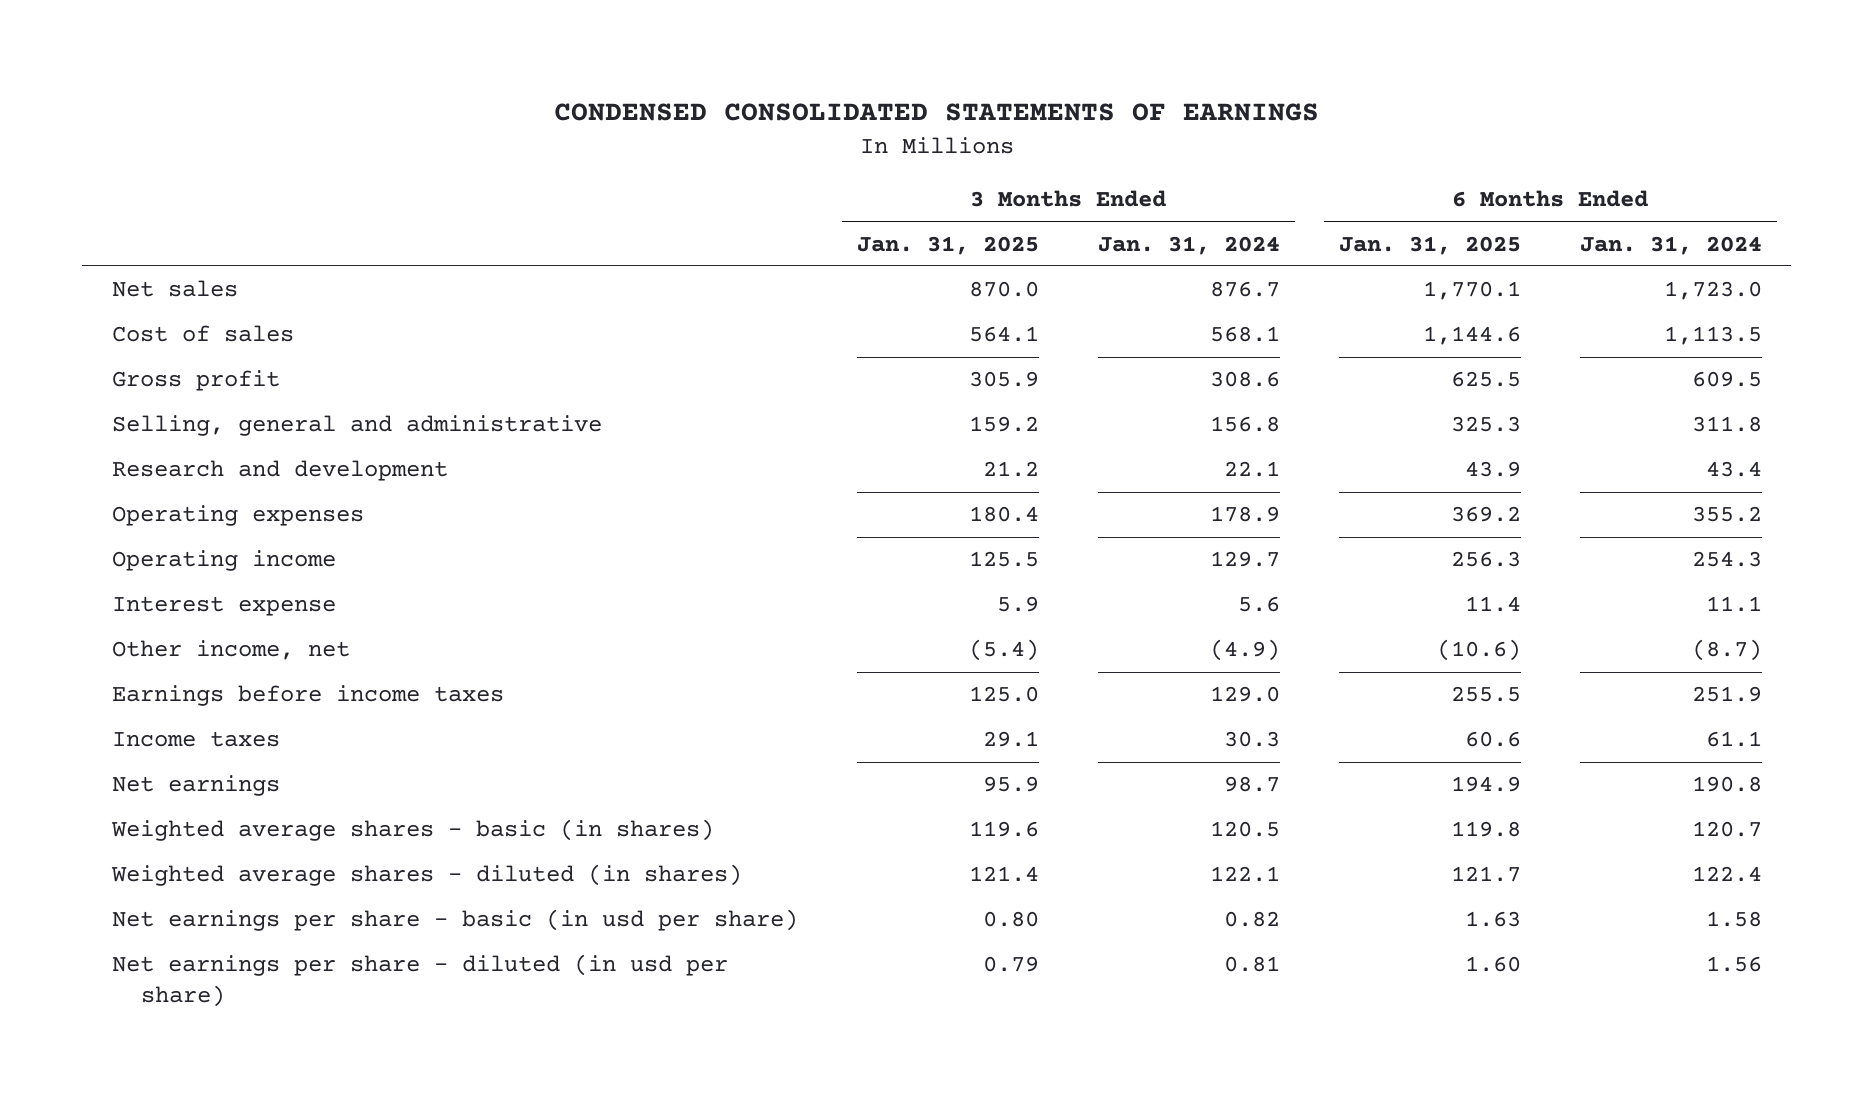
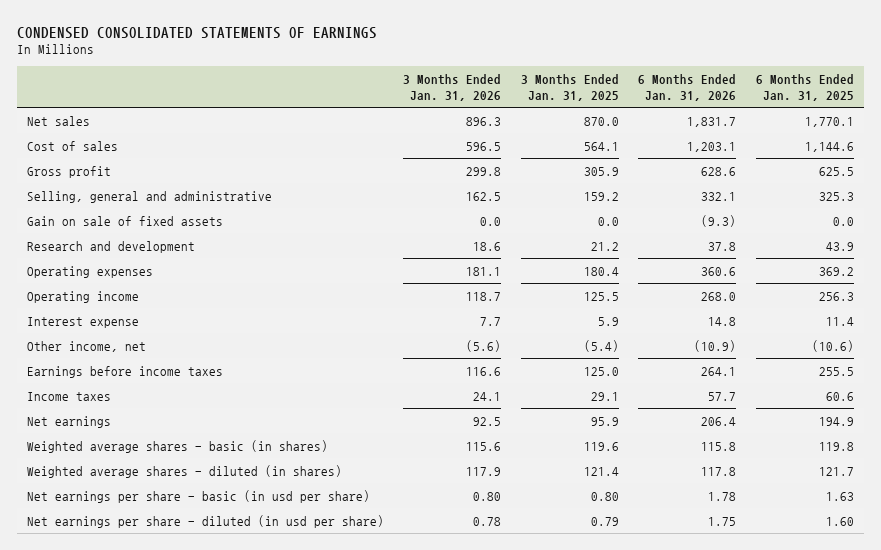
[1097,235,1280,255] Jan. 31, 2024 -> none
[1579,235,1762,255] Jan. 31, 2024 -> none
none -> [403,73,502,101] 3 Months Ended Jan. 31, 2026
none -> [638,73,737,101] 6 Months Ended Jan. 31, 2026
none -> [26,215,223,226] Gain on sale of fixed assets

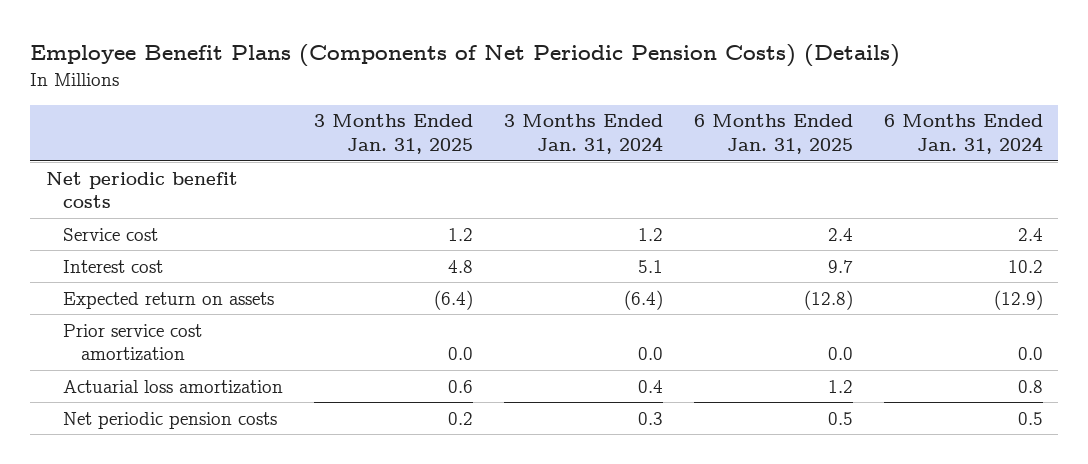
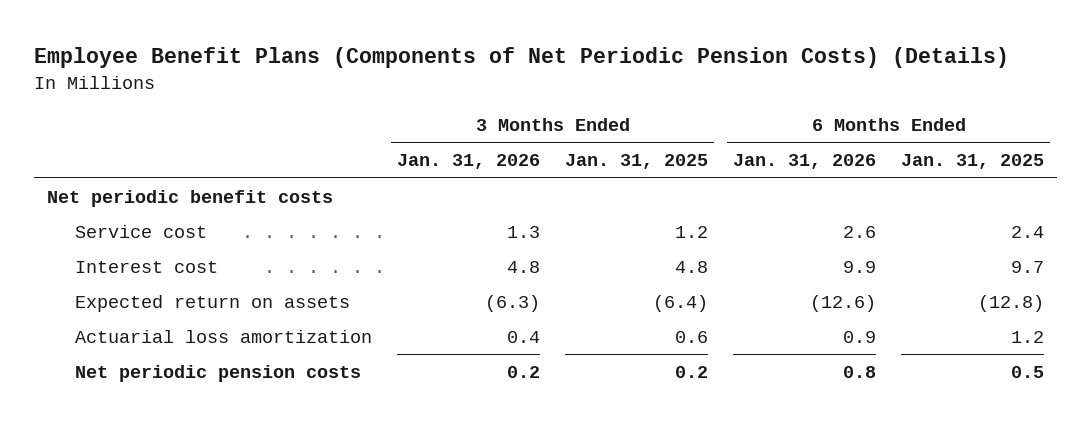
[503,114,663,155] 3 Months Ended Jan. 31, 2024 -> none
[883,114,1043,155] 6 Months Ended Jan. 31, 2024 -> none
none -> [397,154,541,170] Jan. 31, 2026
none -> [733,154,877,170] Jan. 31, 2026
[63,323,203,361] Prior service cost amortization -> none

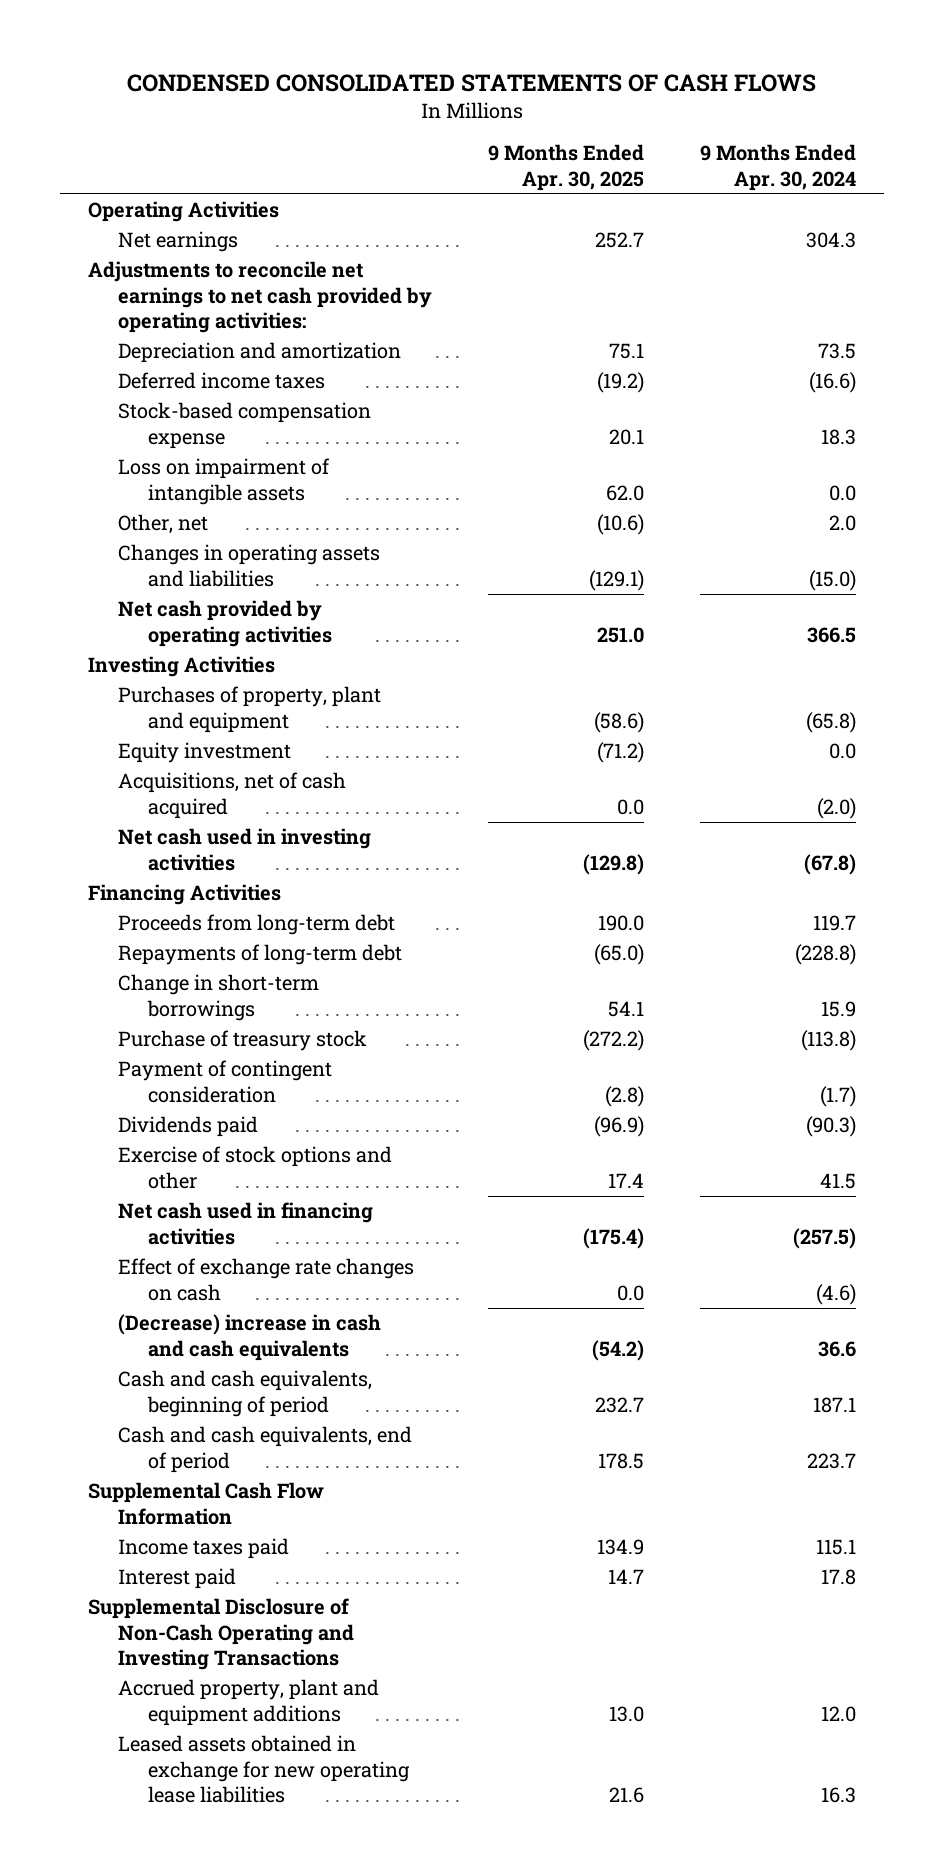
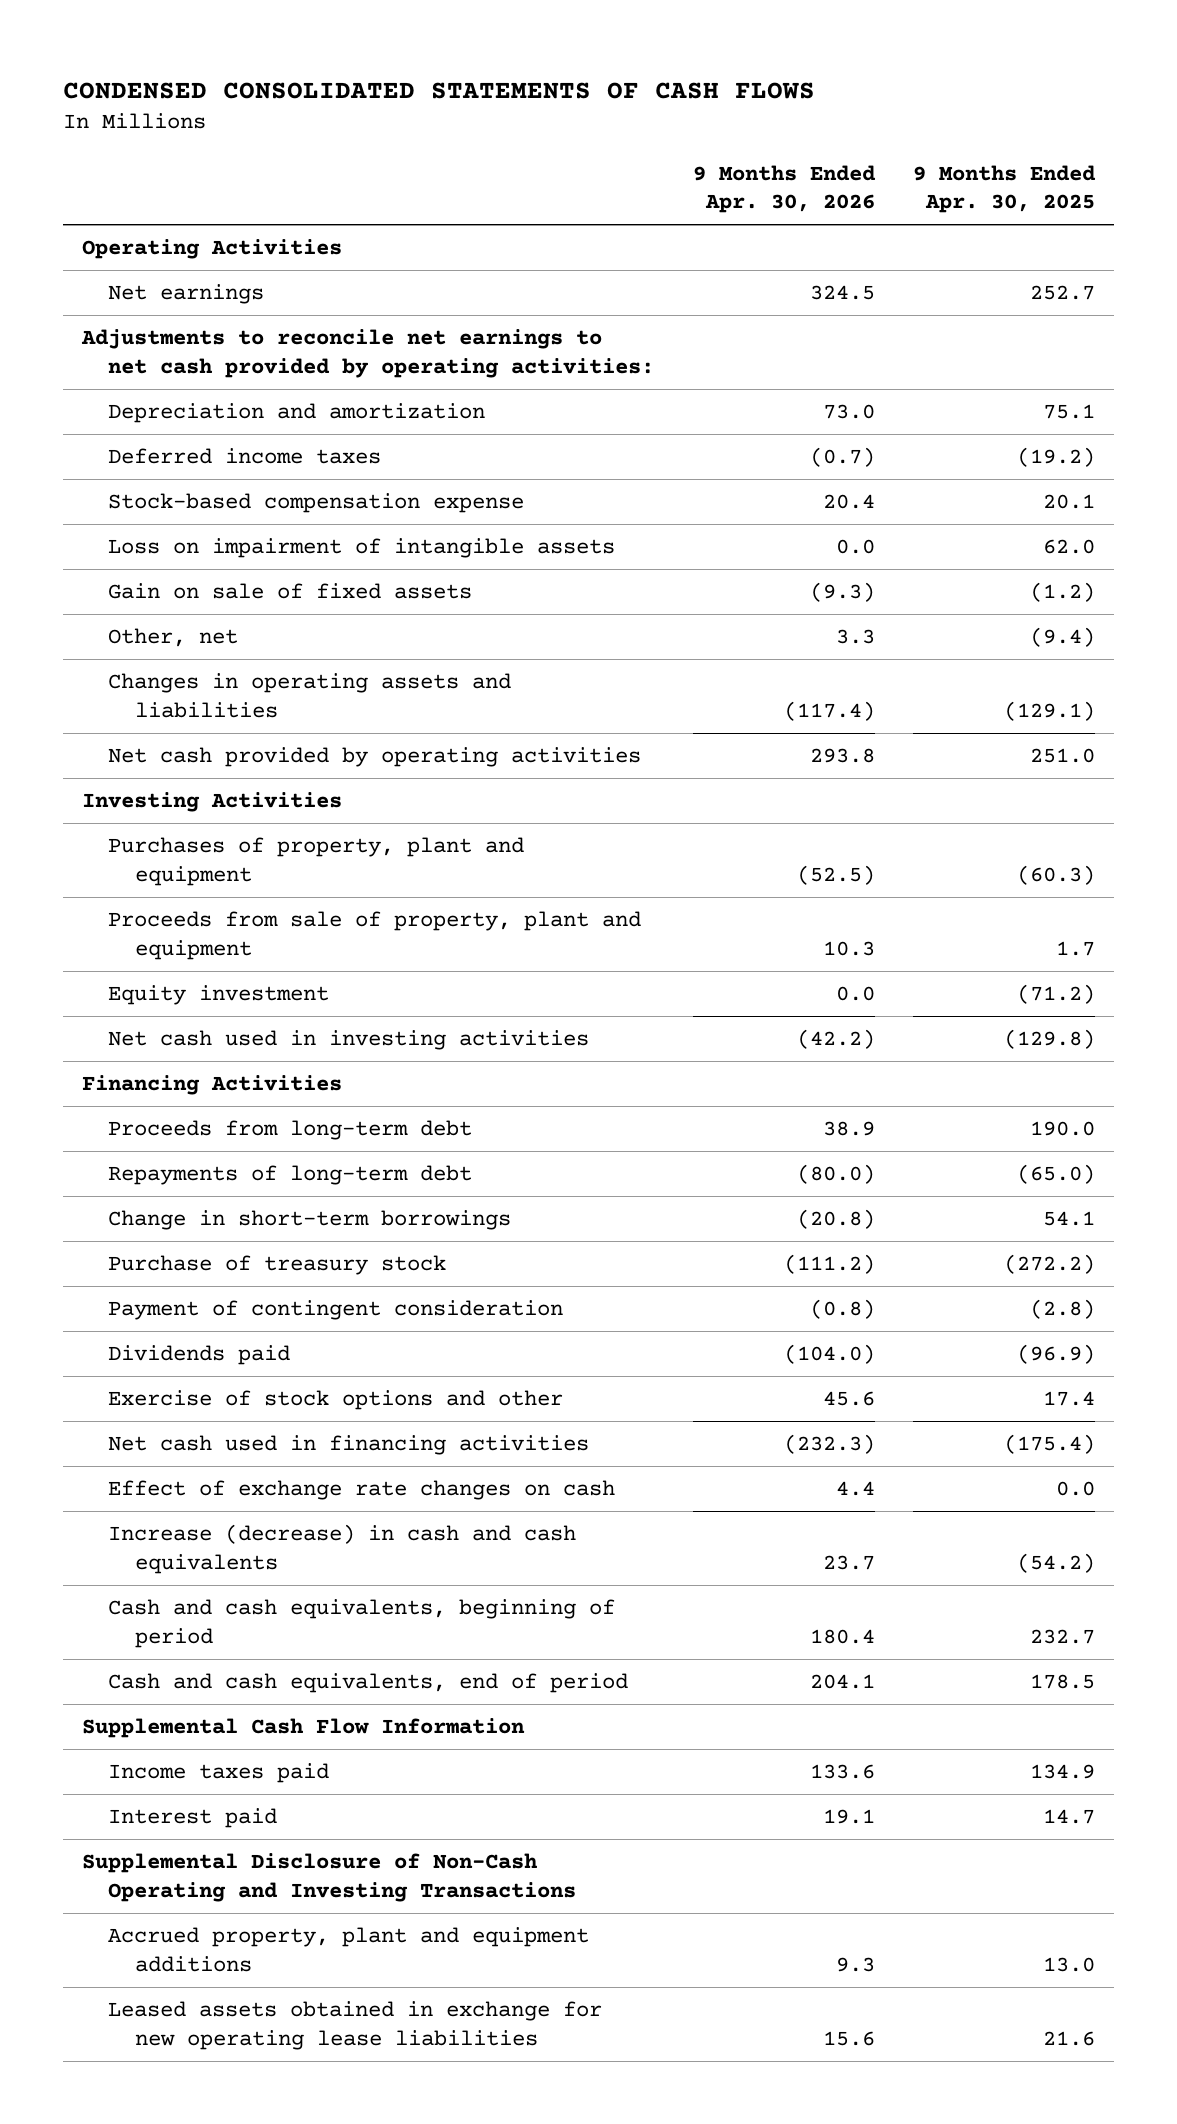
[700,144,857,191] 9 Months Ended Apr. 30, 2024 -> none
none -> [692,164,876,214] 9 Months Ended Apr. 30, 2026
none -> [108,583,473,600] Gain on sale of fixed assets
[597,514,645,536] (10.6) -> [1030,627,1096,648] (9.4)
[594,711,645,733] (58.6) -> [1017,864,1096,885] (60.3)
none -> [108,911,642,960] Proceeds from sale of property, plant and equipment
[118,772,347,819] Acquisitions, net of cash acquired -> none
[118,1314,382,1361] (Decrease) increase in cash and cash equivalents -> [108,1524,577,1574] Increase (decrease) in cash and cash equivalents

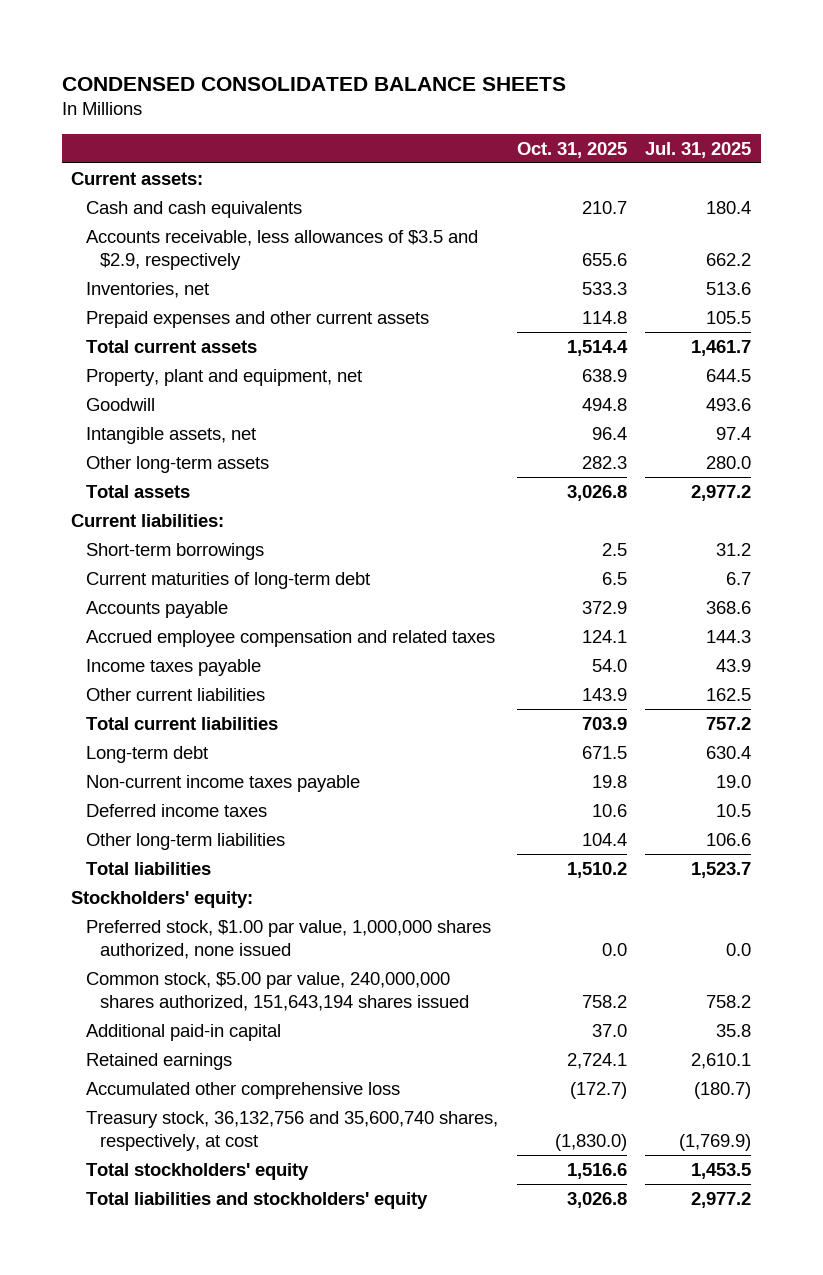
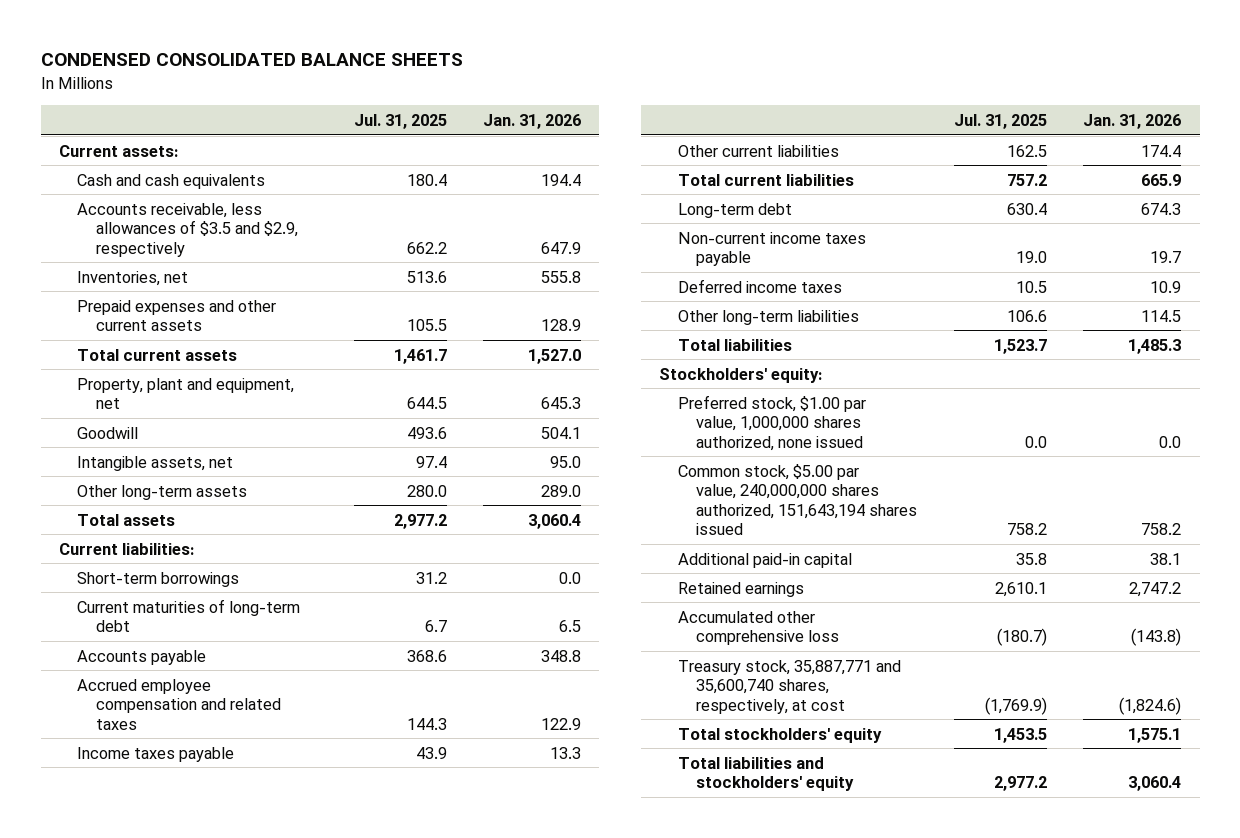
[516,141,627,158] Oct. 31, 2025 -> none
none -> [483,113,582,129] Jan. 31, 2026
[85,1110,498,1152] Treasury stock, 36,132,756 and 35,600,740 shares, respectively, at cost -> [677,659,901,714] Treasury stock, 35,887,771 and 35,600,740 shares, respectively, at cost

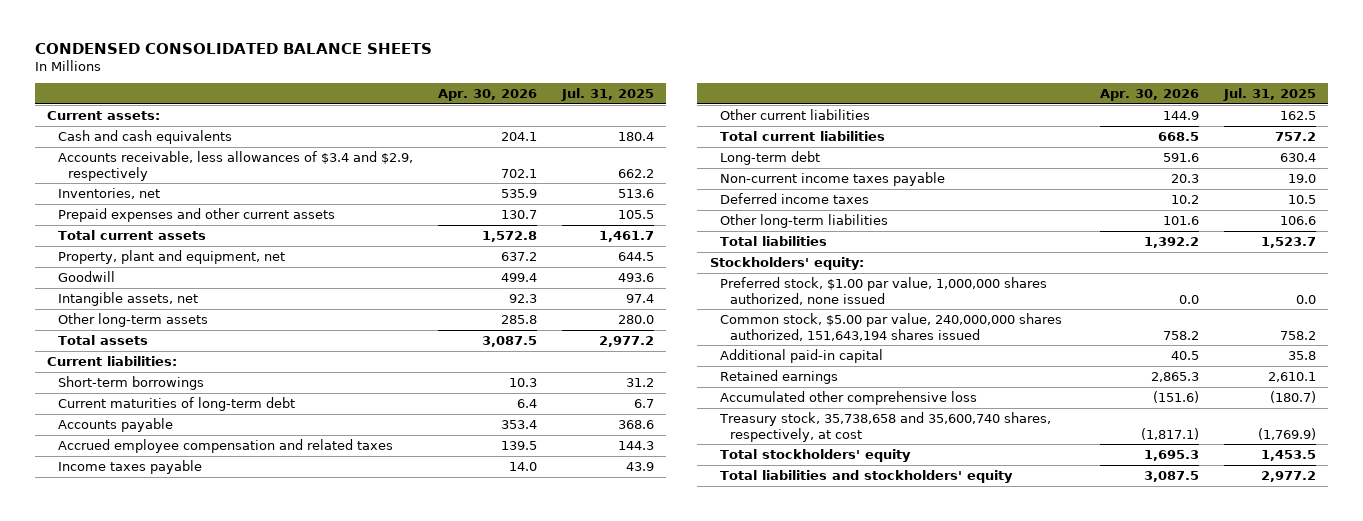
[483,113,582,129] Jan. 31, 2026 -> none
none -> [437,89,537,102] Apr. 30, 2026
[77,202,299,257] Accounts receivable, less allowances of $3.5 and $2.9, respectively -> [57,150,413,181] Accounts receivable, less allowances of $3.4 and $2.9, respectively
[677,659,901,714] Treasury stock, 35,887,771 and 35,600,740 shares, respectively, at cost -> [718,411,1051,442] Treasury stock, 35,738,658 and 35,600,740 shares, respectively, at cost

